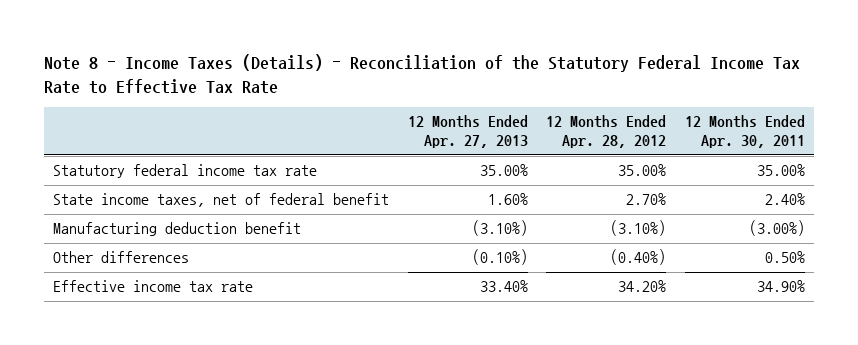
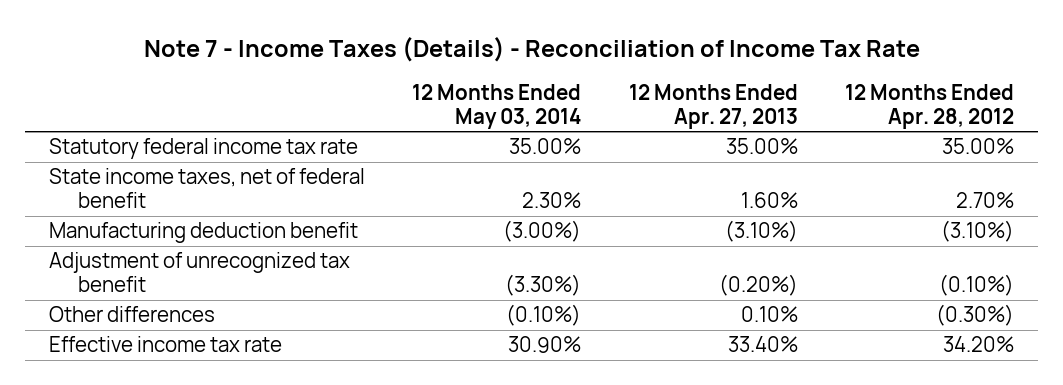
[43,53,800,94] Note 8 - Income Taxes (Details) - Reconciliation of the Statutory Federal Income Tax Rate to Effective Tax Rate -> [143,37,920,63] Note 7 - Income Taxes (Details) - Reconciliation of Income Tax Rate
[684,115,805,149] 12 Months Ended Apr. 30, 2011 -> none
none -> [412,84,582,129] 12 Months Ended May 03, 2014
none -> [49,252,351,293] Adjustment of unrecognized tax benefit
[471,249,528,266] (0.10%) -> [740,306,798,323] 0.10%
[610,249,667,266] (0.40%) -> [936,304,1015,327] (0.30%)

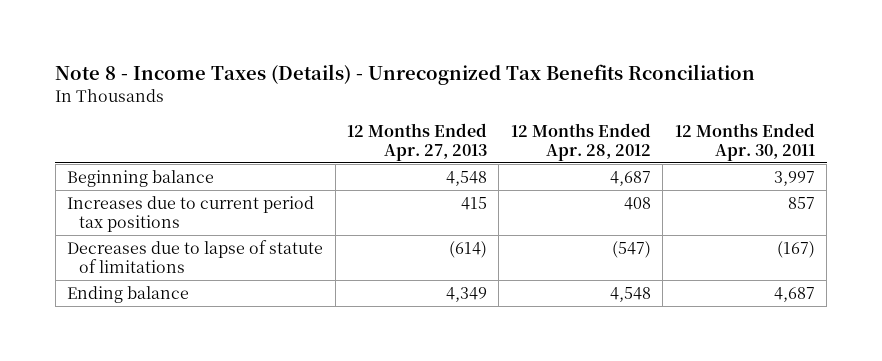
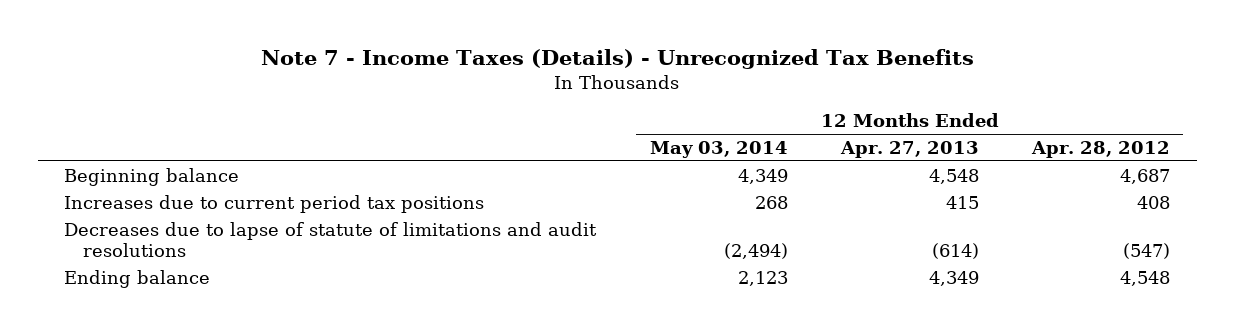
[55,64,756,86] Note 8 - Income Taxes (Details) - Unrecognized Tax Benefits Rconciliation -> [261,49,975,70] Note 7 - Income Taxes (Details) - Unrecognized Tax Benefits
[674,123,815,161] 12 Months Ended Apr. 30, 2011 -> none
none -> [649,141,788,159] May 03, 2014
[67,239,324,273] Decreases due to lapse of statute of limitations -> [64,221,598,258] Decreases due to lapse of statute of limitations and audit resolutions

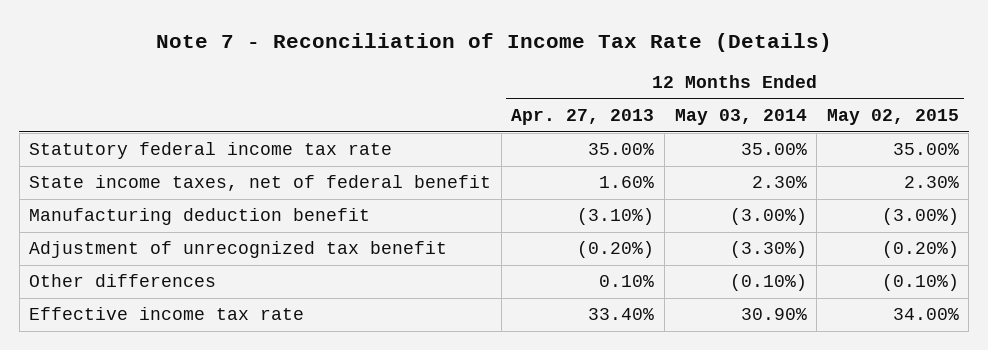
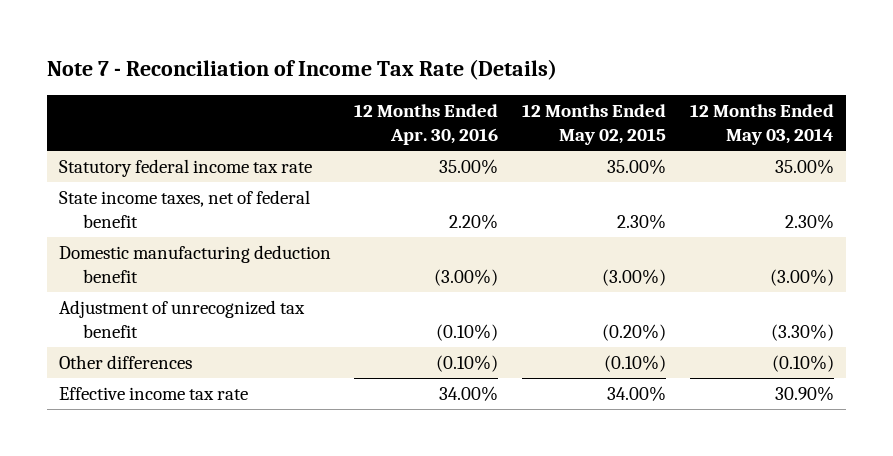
[511,109,655,126] Apr. 27, 2013 -> none
none -> [354,104,499,146] 12 Months Ended Apr. 30, 2016
[29,208,371,226] Manufacturing deduction benefit -> [58,244,331,283] Domestic manufacturing deduction benefit

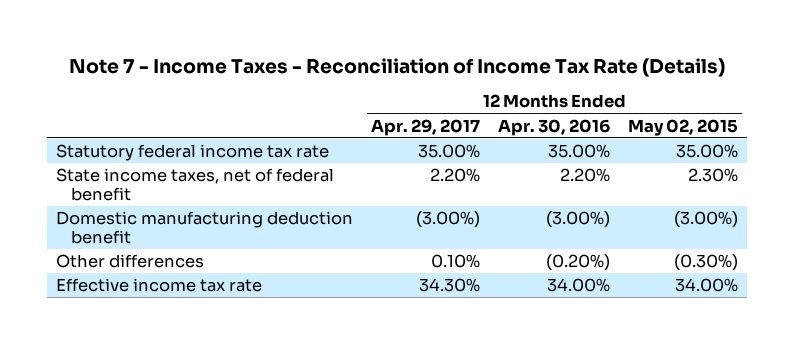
[46,59,557,81] Note 7 - Reconciliation of Income Tax Rate (Details) -> [69,57,726,77] Note 7 - Income Taxes - Reconciliation of Income Tax Rate (Details)
[689,104,834,146] 12 Months Ended May 03, 2014 -> none
none -> [371,118,481,136] Apr. 29, 2017
[58,299,305,338] Adjustment of unrecognized tax benefit -> none
[436,354,499,372] (0.10%) -> [546,254,611,272] (0.20%)
[604,354,667,372] (0.10%) -> [674,254,739,272] (0.30%)

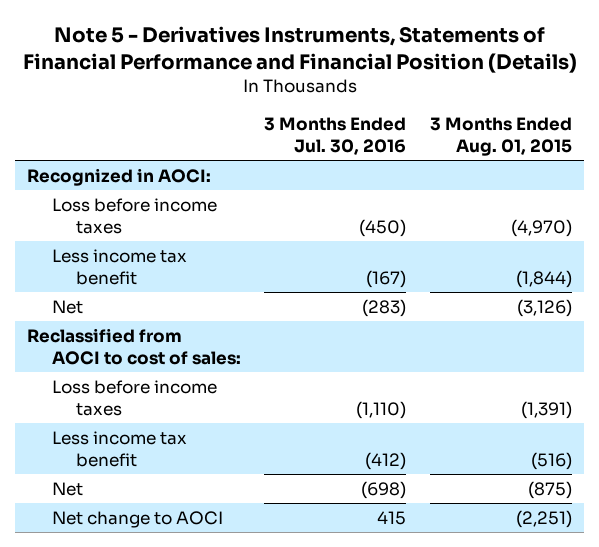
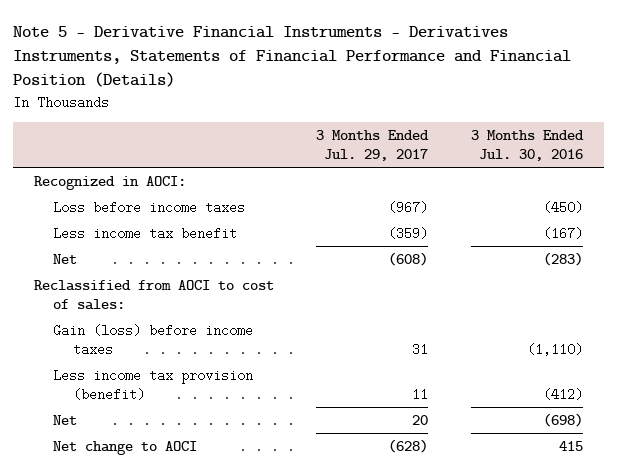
[22,26,577,73] Note 5 - Derivatives Instruments, Statements of Financial Performance and Financial Position (Details) -> [12,25,571,88] Note 5 - Derivative Financial Instruments - Derivatives Instruments, Statements of Financial Performance and Financial Position (Details)
[429,117,572,157] 3 Months Ended Aug. 01, 2015 -> none
none -> [316,130,430,162] 3 Months Ended Jul. 29, 2017
[51,379,217,416] Loss before income taxes -> [53,323,254,356] Gain (loss) before income taxes
[51,430,187,467] Less income tax benefit -> [53,368,254,401] Less income tax provision (benefit)

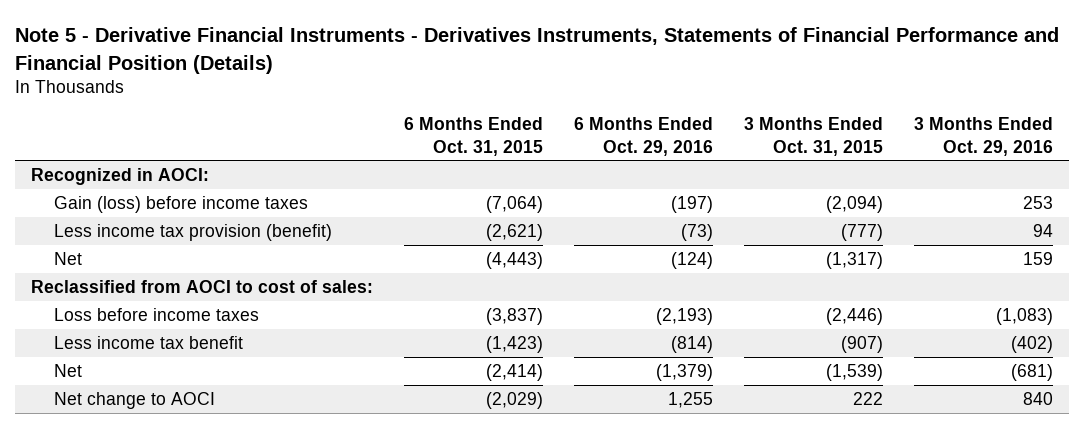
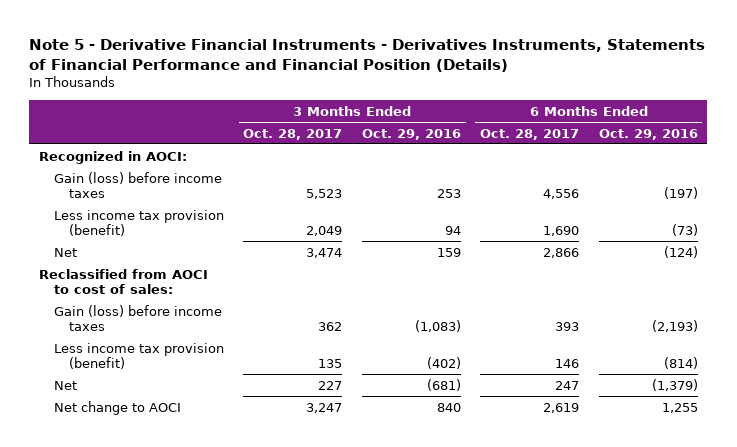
[403,117,543,156] 6 Months Ended Oct. 31, 2015 -> none
[744,117,884,156] 3 Months Ended Oct. 31, 2015 -> none
none -> [243,128,343,140] Oct. 28, 2017
none -> [480,128,580,140] Oct. 28, 2017
[54,307,260,321] Loss before income taxes -> [54,304,223,331] Gain (loss) before income taxes
[54,335,244,349] Less income tax benefit -> [54,342,225,369] Less income tax provision (benefit)

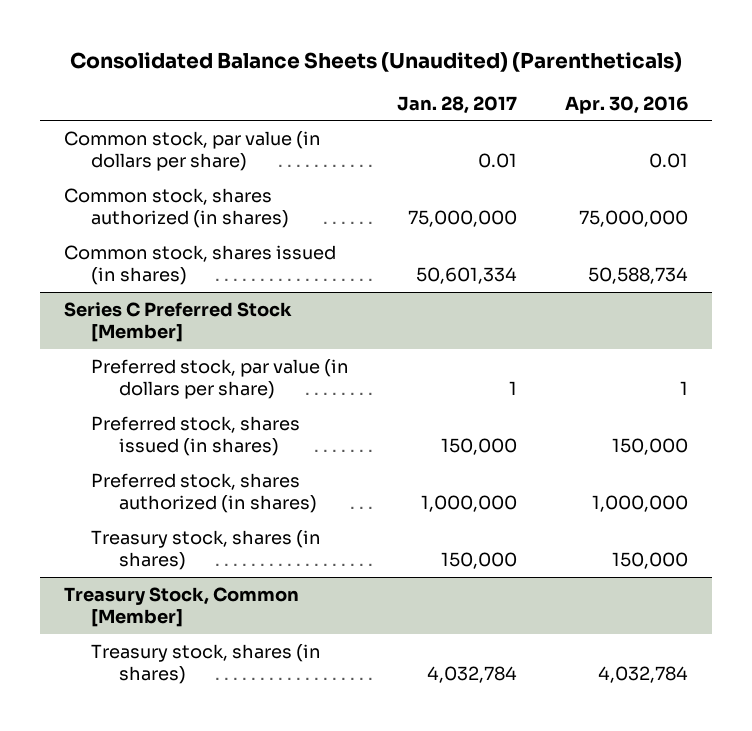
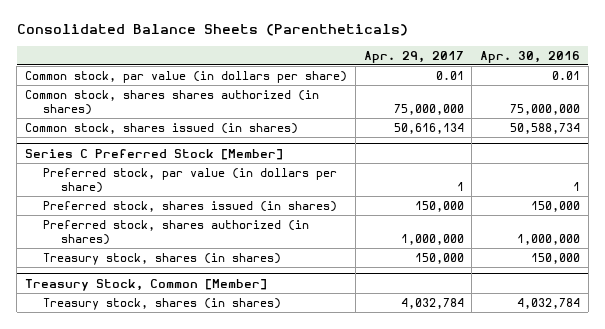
[70,51,683,72] Consolidated Balance Sheets (Unaudited) (Parentheticals) -> [16,24,408,37] Consolidated Balance Sheets (Parentheticals)
[397,95,518,114] Jan. 28, 2017 -> none
none -> [363,50,464,63] Apr. 29, 2017
[63,187,290,228] Common stock, shares authorized (in shares) -> [24,89,319,115] Common stock, shares shares authorized (in shares)

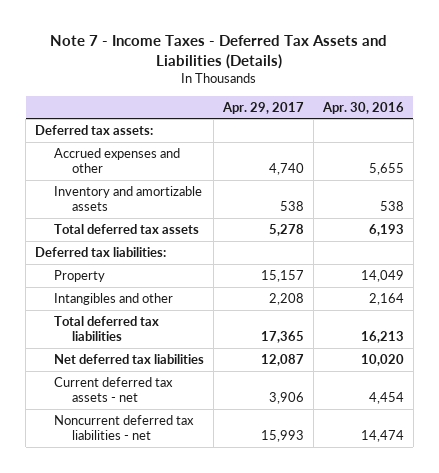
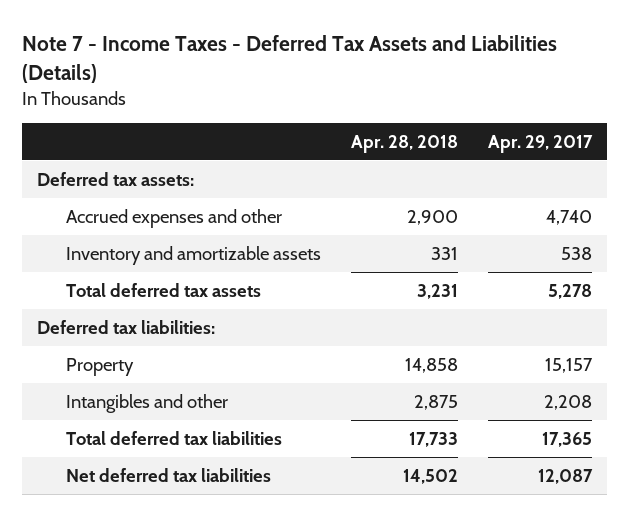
[321,101,404,114] Apr. 30, 2016 -> none
none -> [350,134,458,153] Apr. 28, 2018
[53,376,173,403] Current deferred tax assets - net -> none
[53,414,194,441] Noncurrent deferred tax liabilities - net -> none

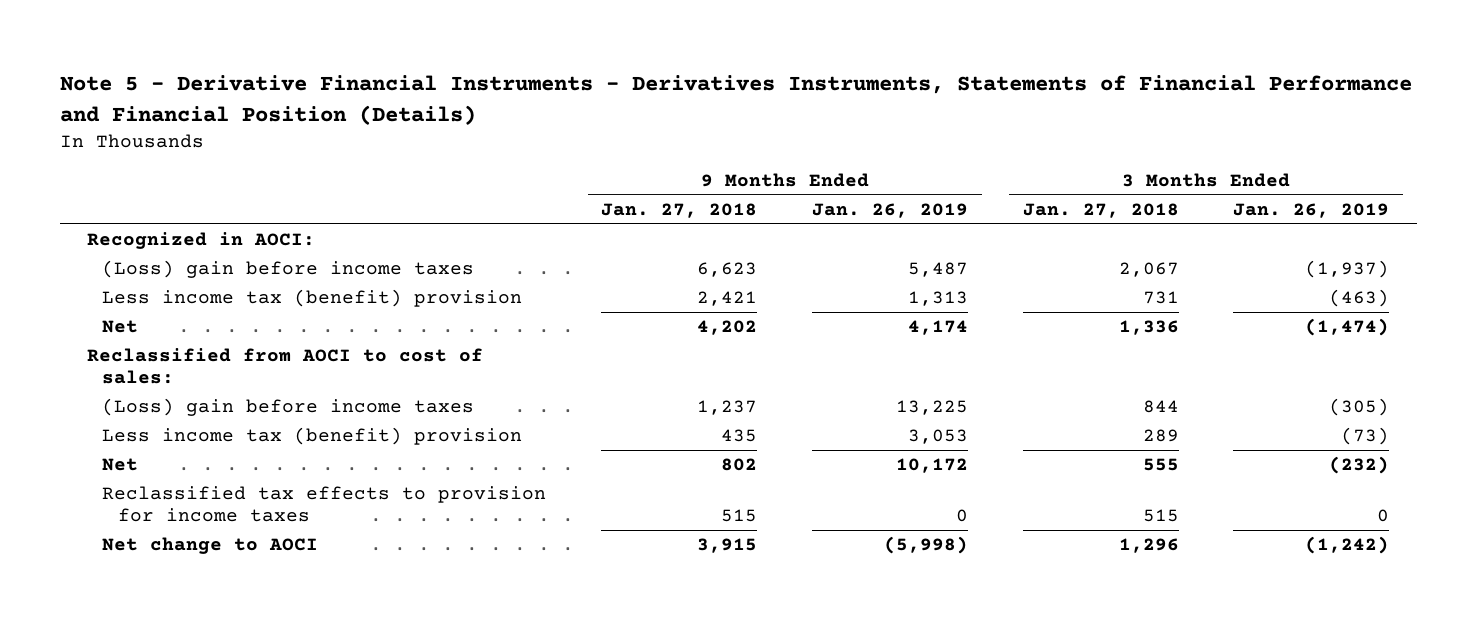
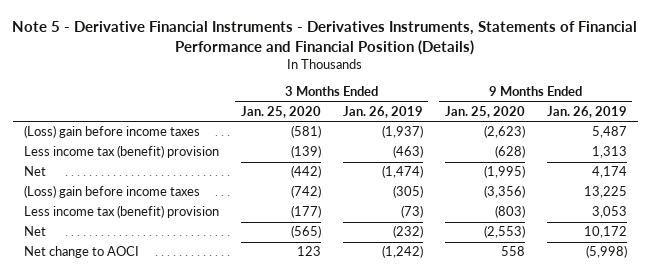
[601,202,758,218] Jan. 27, 2018 -> none
[1022,202,1179,218] Jan. 27, 2018 -> none
none -> [240,105,321,118] Jan. 25, 2020
none -> [444,105,525,118] Jan. 25, 2020
[87,231,316,249] Recognized in AOCI: -> none
[87,347,484,385] Reclassified from AOCI to cost of sales: -> none
[102,485,547,523] Reclassified tax effects to provision for income taxes -> none

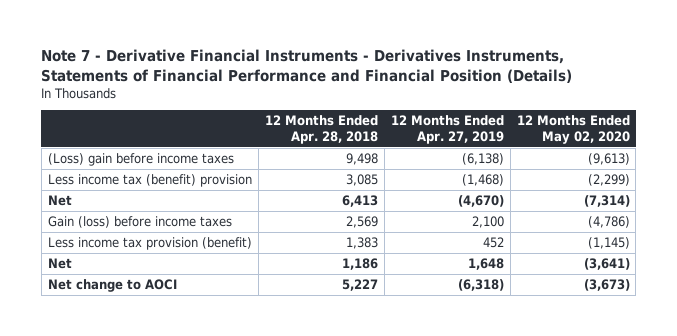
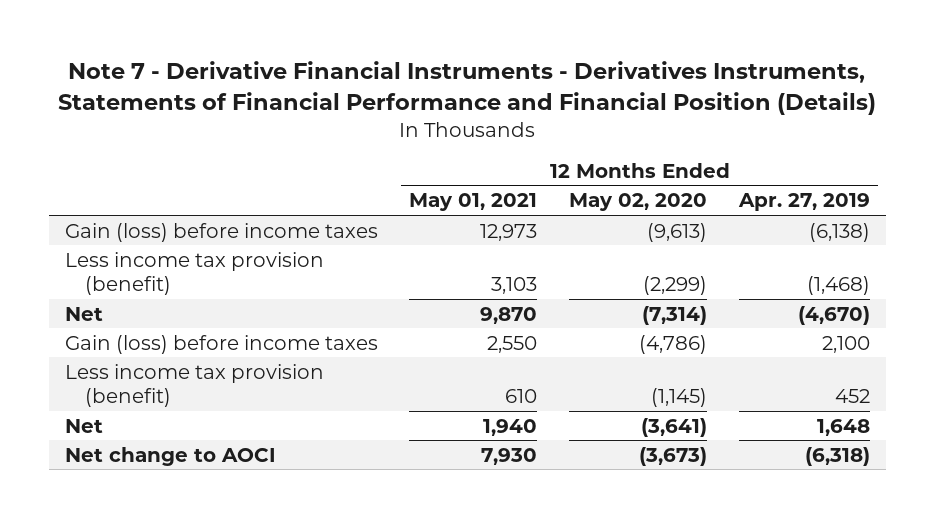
[264,115,378,145] 12 Months Ended Apr. 28, 2018 -> none
none -> [409,193,538,212] May 01, 2021
[47,152,234,166] (Loss) gain before income taxes -> [64,222,378,242] Gain (loss) before income taxes
[47,173,252,187] Less income tax (benefit) provision -> [64,251,324,296] Less income tax provision (benefit)

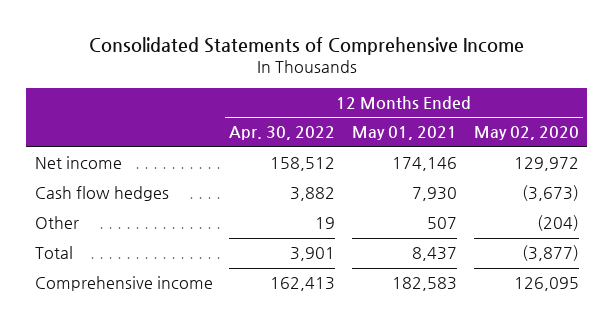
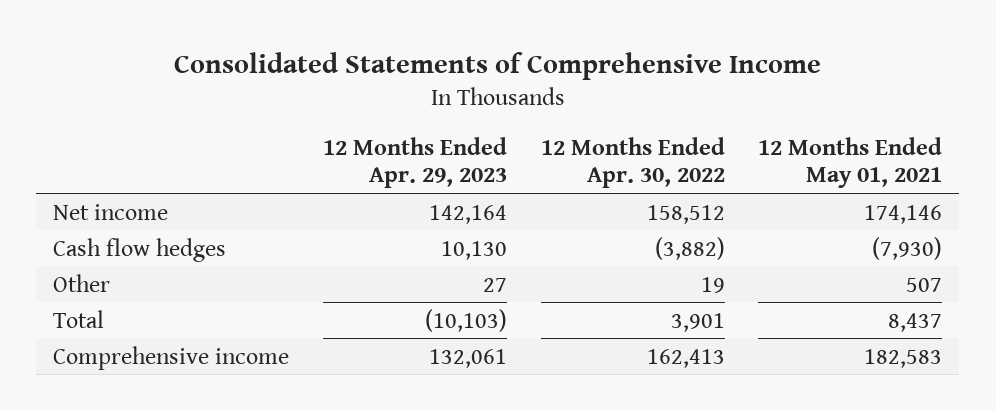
[473,126,579,141] May 02, 2020 -> none
none -> [322,136,507,189] 12 Months Ended Apr. 29, 2023
[290,187,336,202] 3,882 -> [654,236,725,260] (3,882)
[411,187,457,202] 7,930 -> [872,236,943,260] (7,930)

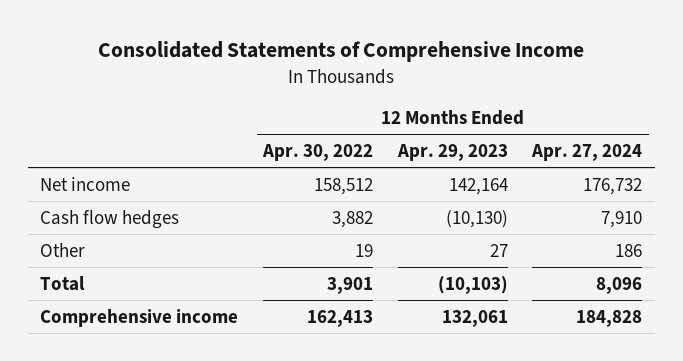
[758,136,943,189] 12 Months Ended May 01, 2021 -> none
none -> [531,143,643,161] Apr. 27, 2024
[440,240,507,260] 10,130 -> [445,209,508,228] (10,130)
[654,236,725,260] (3,882) -> [332,210,374,228] 3,882

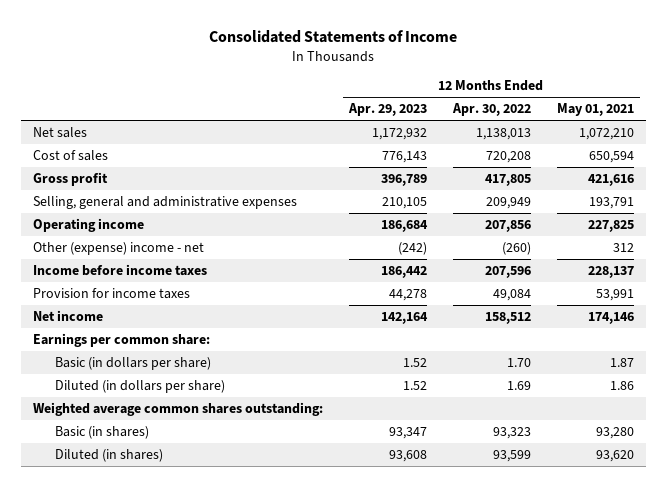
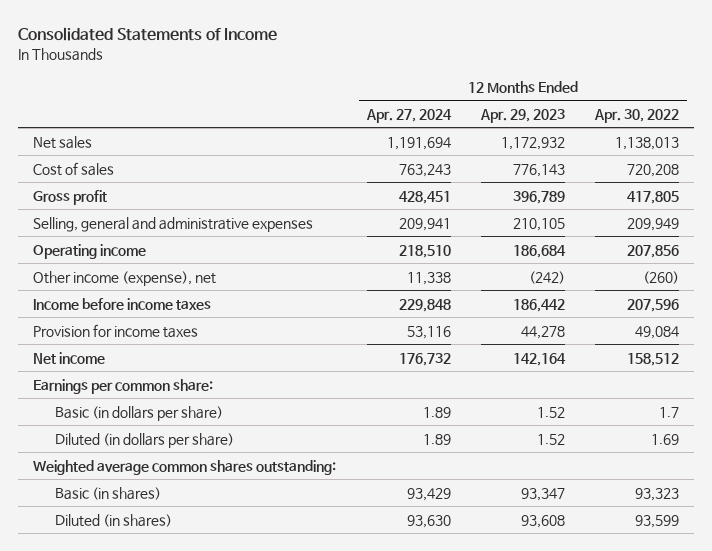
[556,103,634,117] May 01, 2021 -> none
none -> [365,108,452,123] Apr. 27, 2024
[33,242,205,256] Other (expense) income - net -> [33,270,217,286] Other income (expense), net
[506,358,531,368] 1.70 -> [658,406,679,418] 1.7

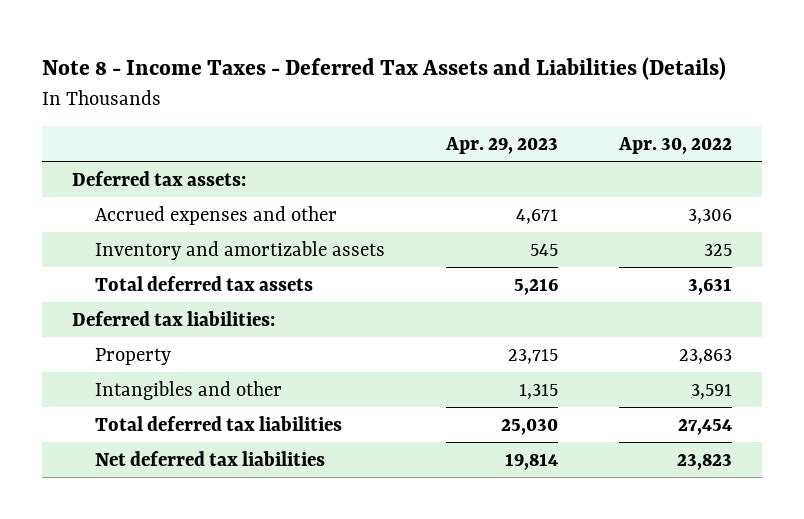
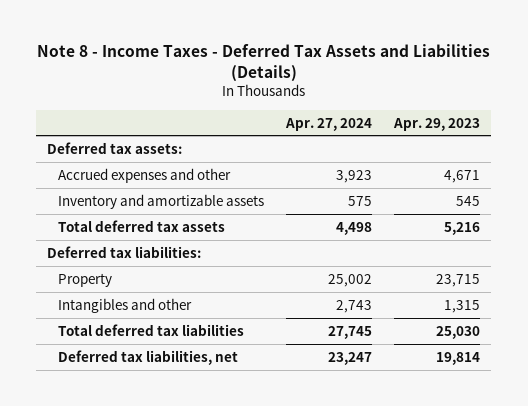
[618,137,733,155] Apr. 30, 2022 -> none
none -> [285,117,373,131] Apr. 27, 2024
[95,450,326,466] Net deferred tax liabilities -> [58,349,239,365] Deferred tax liabilities, net

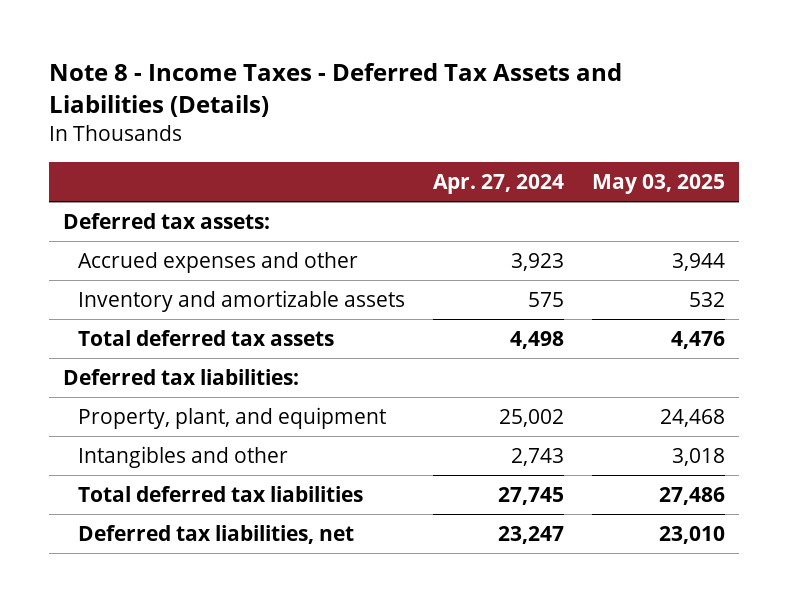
[393,117,481,131] Apr. 29, 2023 -> none
none -> [591,173,725,194] May 03, 2025
[58,272,113,287] Property -> [78,406,387,429] Property, plant, and equipment

